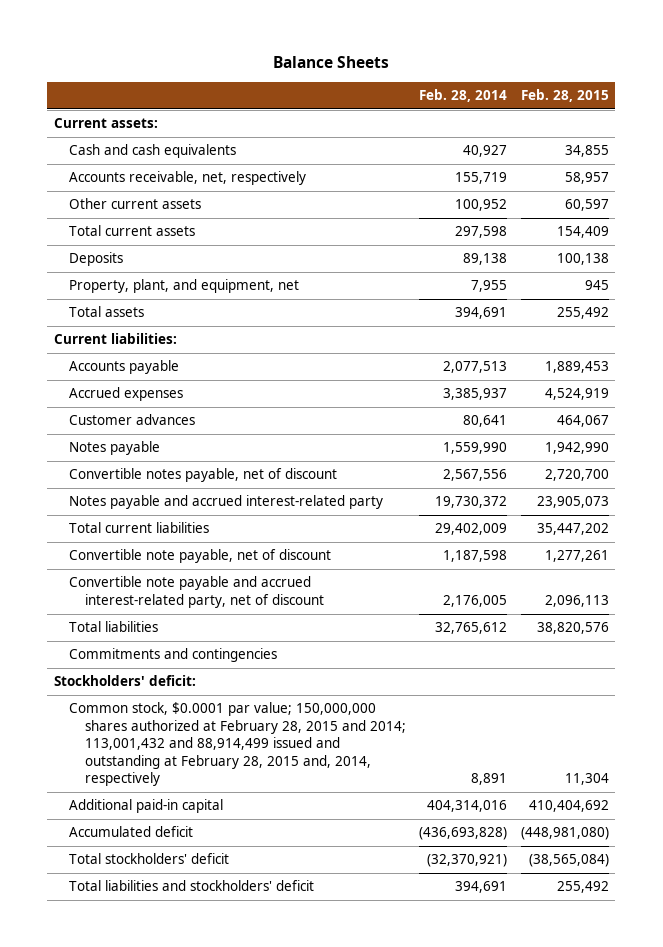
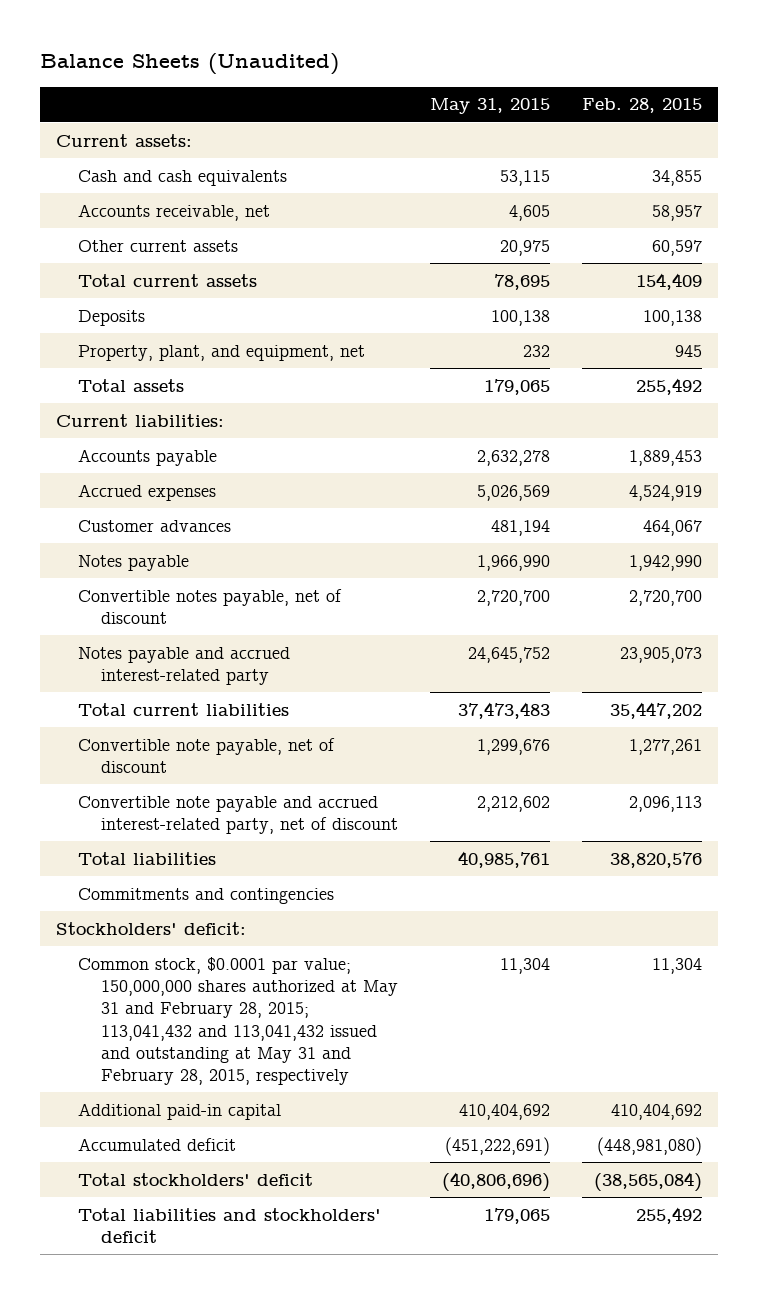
[273,56,390,69] Balance Sheets -> [40,53,340,76] Balance Sheets (Unaudited)
[419,88,508,102] Feb. 28, 2014 -> none
none -> [429,98,550,115] May 31, 2015
[69,171,307,186] Accounts receivable, net, respectively -> [78,203,271,221] Accounts receivable, net
[69,702,406,787] Common stock, $0.0001 par value; 150,000,000 shares authorized at February 28, 2015 and 2014; 113,001,432 and 88,914,499 issued and outstanding at February 28, 2015 and, 2014, respectively -> [78,956,398,1085] Common stock, $0.0001 par value; 150,000,000 shares authorized at May 31 and February 28, 2015; 113,041,432 and 113,041,432 issued and outstanding at May 31 and February 28, 2015, respectively

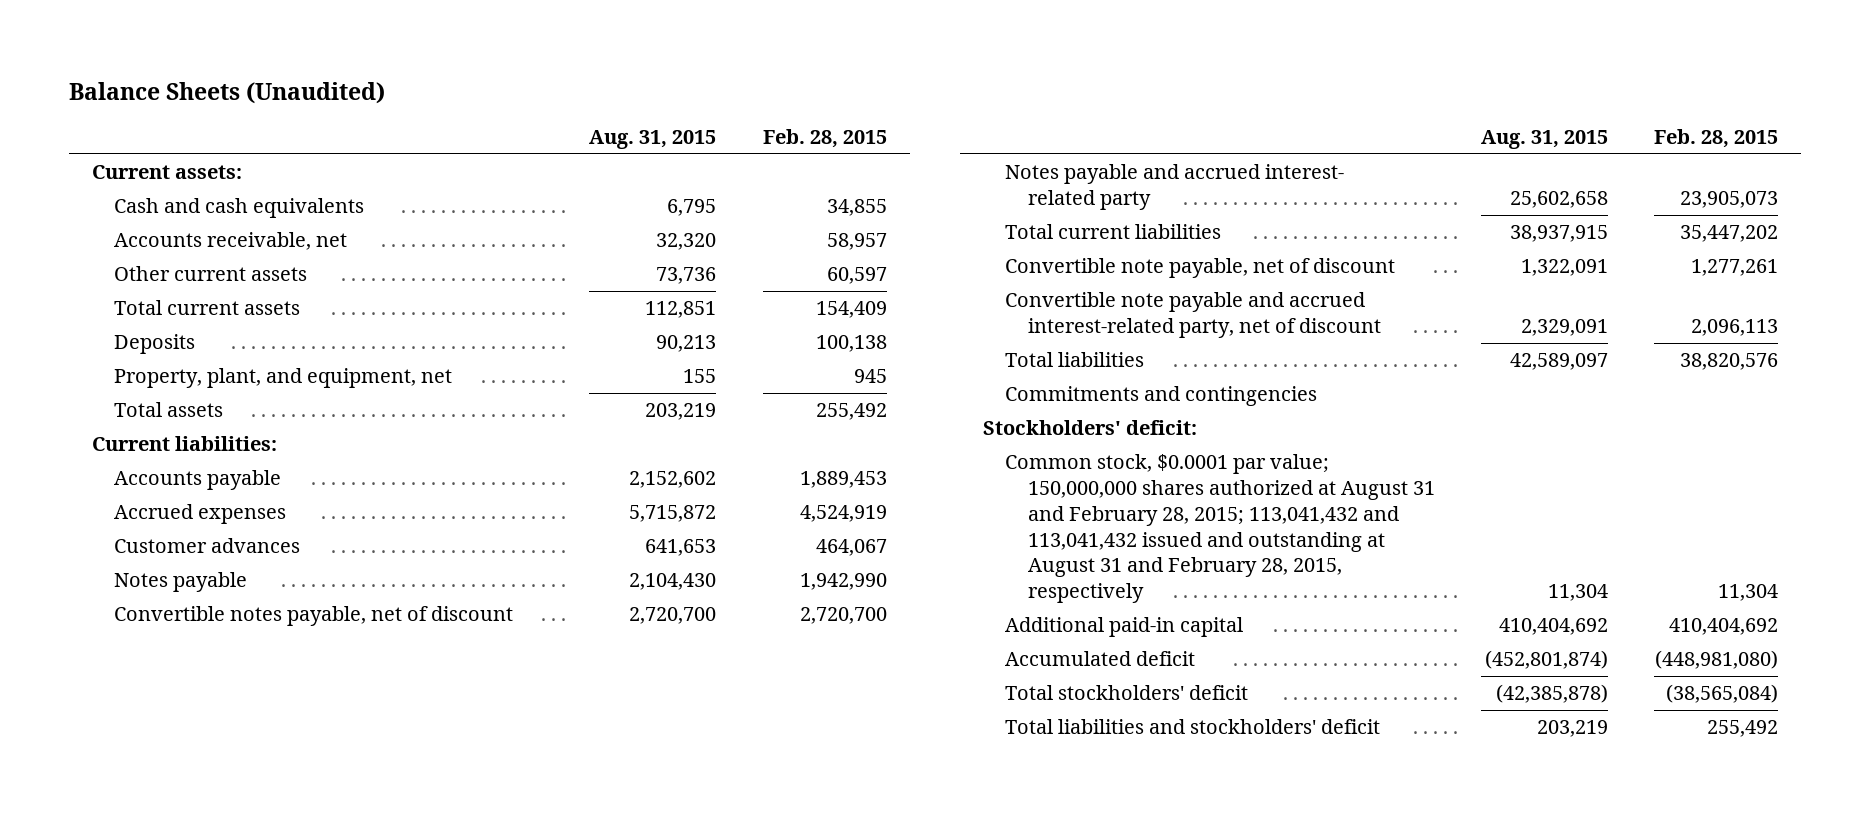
[429,98,550,115] May 31, 2015 -> none
none -> [589,129,717,149] Aug. 31, 2015
[78,646,291,686] Notes payable and accrued interest-related party -> [1005,164,1345,210] Notes payable and accrued interest- related party
[78,956,398,1085] Common stock, $0.0001 par value; 150,000,000 shares authorized at May 31 and February 28, 2015; 113,041,432 and 113,041,432 issued and outstanding at May 31 and February 28, 2015, respectively -> [1005,454,1435,604] Common stock, $0.0001 par value; 150,000,000 shares authorized at August 31 and February 28, 2015; 113,041,432 and 113,041,432 issued and outstanding at August 31 and February 28, 2015, respectively

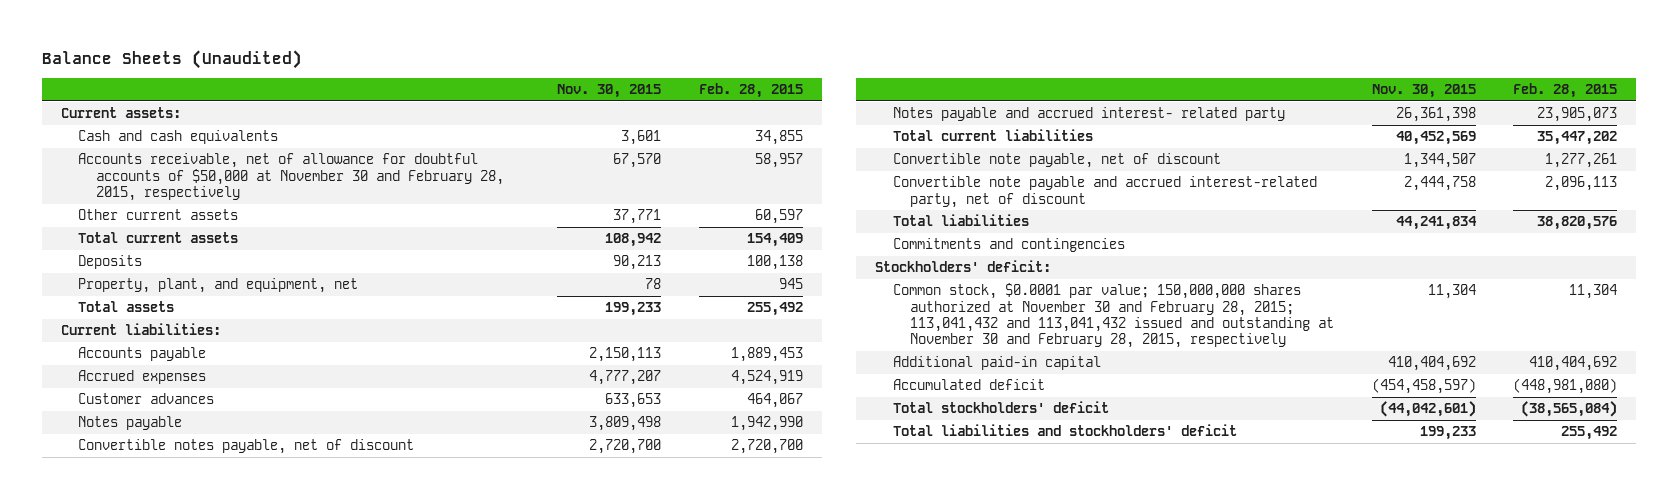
[589,129,717,149] Aug. 31, 2015 -> none
none -> [557,83,662,98] Nov. 30, 2015
[113,232,347,251] Accounts receivable, net -> [78,153,504,201] Accounts receivable, net of allowance for doubtful accounts of $50,000 at November 30 and February 28, 2015, respectively
[1005,454,1435,604] Common stock, $0.0001 par value; 150,000,000 shares authorized at August 31 and February 28, 2015; 113,041,432 and 113,041,432 issued and outstanding at August 31 and February 28, 2015, respectively -> [892,283,1334,349] Common stock, $0.0001 par value; 150,000,000 shares authorized at November 30 and February 28, 2015; 113,041,432 and 113,041,432 issued and outstanding at November 30 and February 28, 2015, respectively

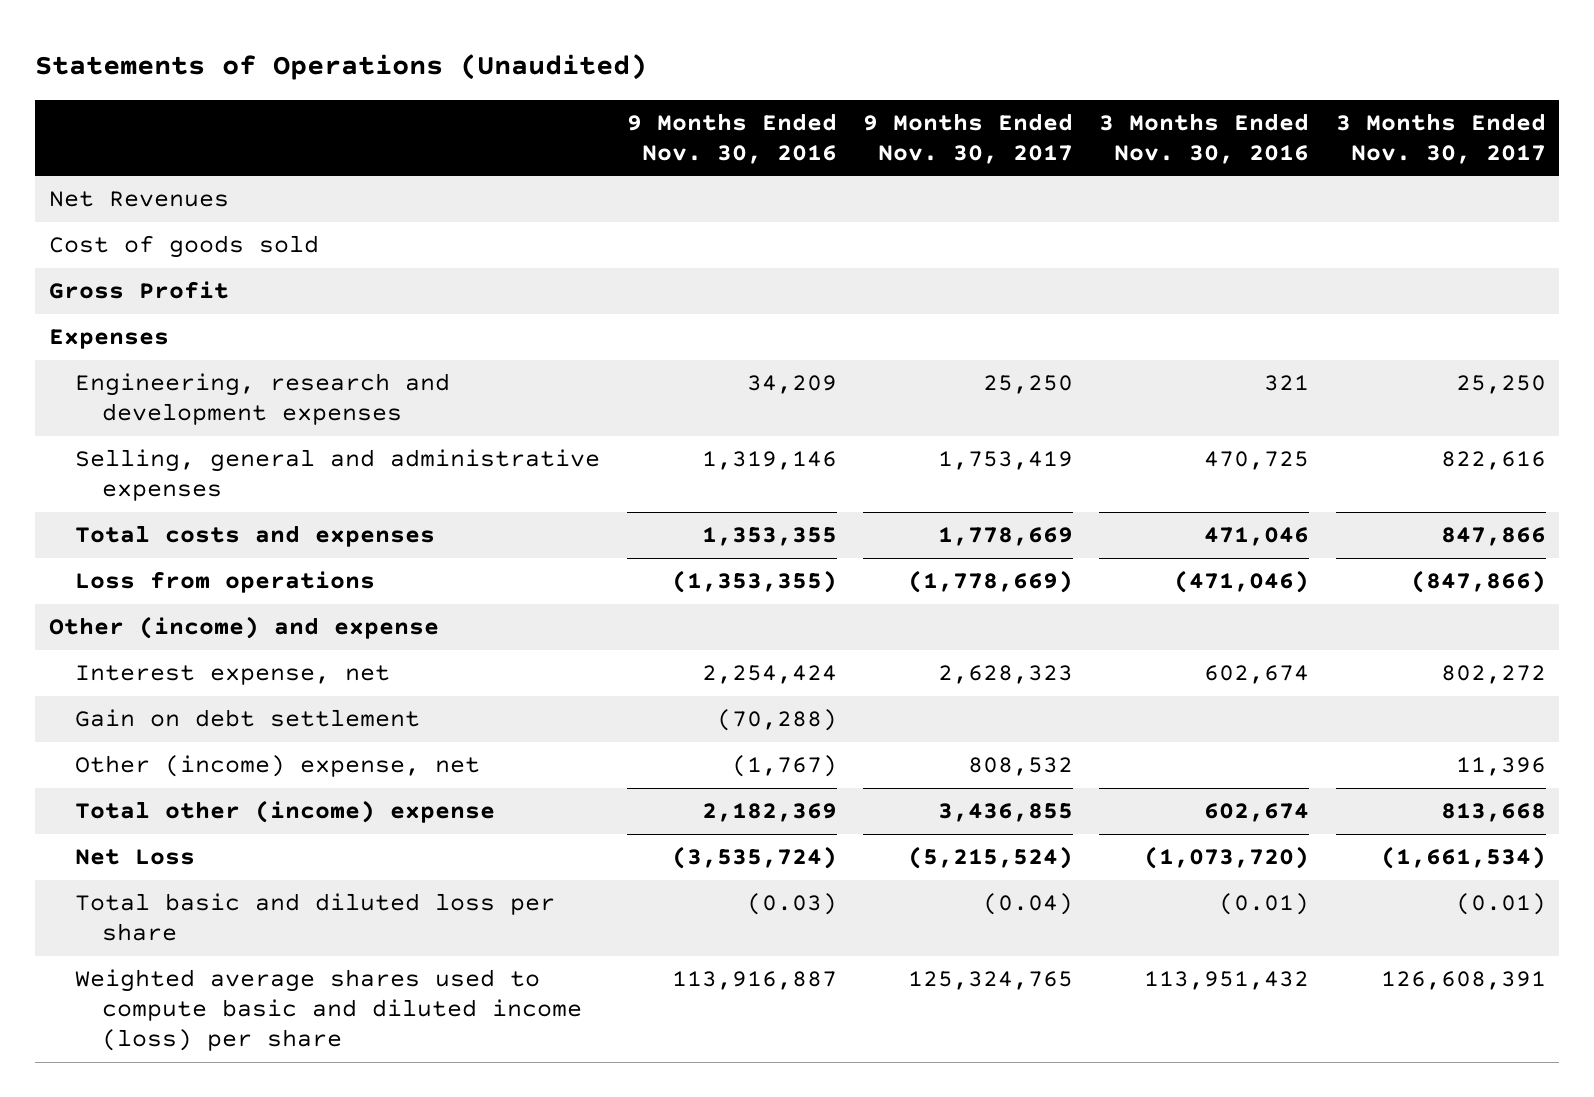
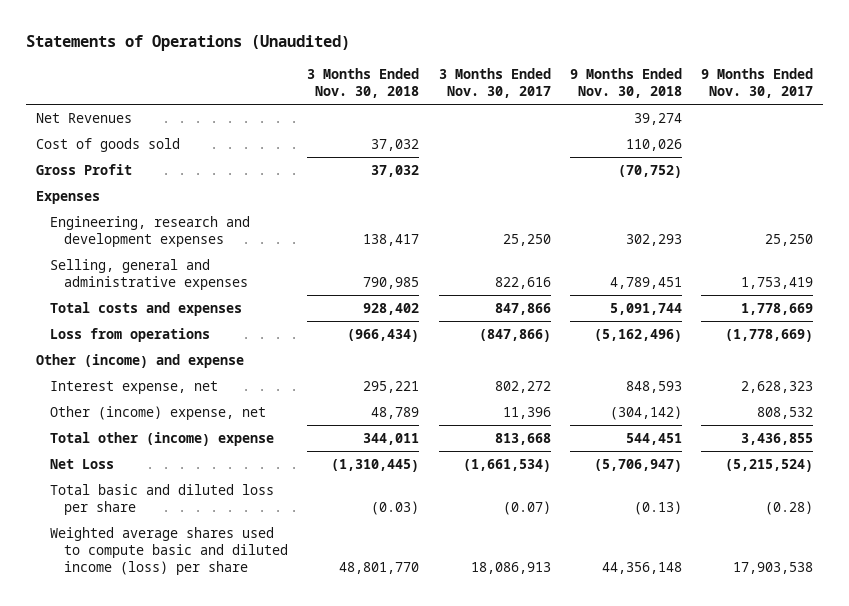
[626,113,837,164] 9 Months Ended Nov. 30, 2016 -> none
[1099,113,1310,164] 3 Months Ended Nov. 30, 2016 -> none
none -> [307,67,420,98] 3 Months Ended Nov. 30, 2018
none -> [570,67,683,98] 9 Months Ended Nov. 30, 2018
[75,709,421,728] Gain on debt settlement -> none
[983,893,1074,916] (0.04) -> [765,500,814,515] (0.28)
[1455,893,1546,916] (0.01) -> [502,500,551,515] (0.07)
[908,971,1074,991] 125,324,765 -> [733,561,814,574] 17,903,538
[1380,971,1546,991] 126,608,391 -> [470,561,551,574] 18,086,913

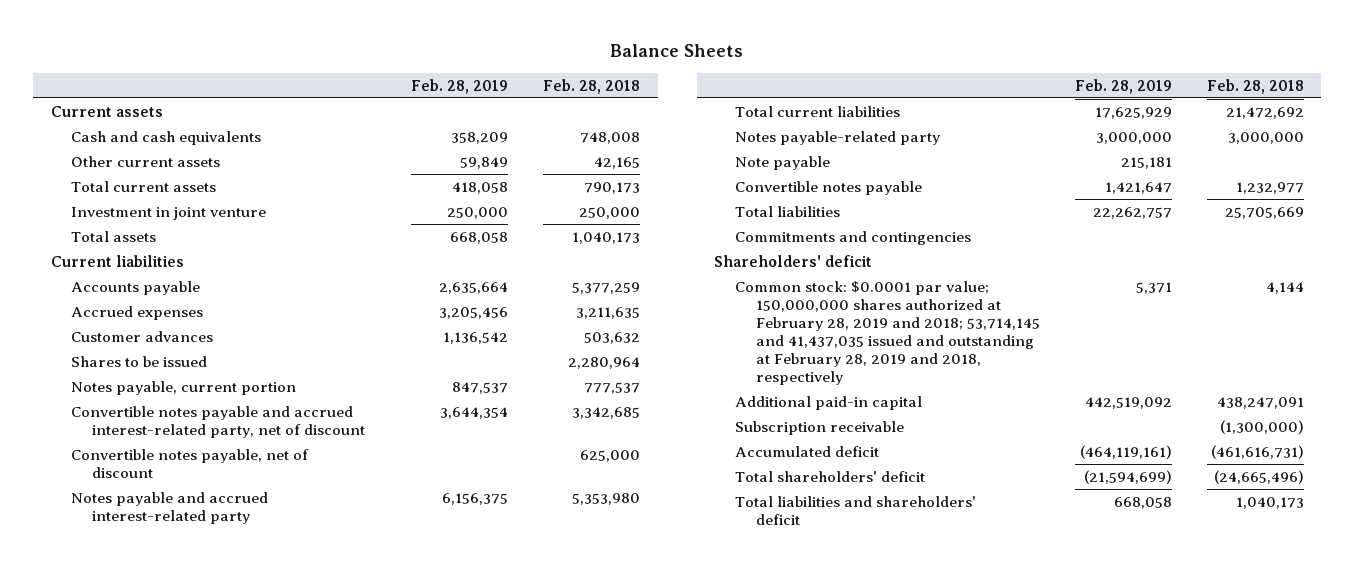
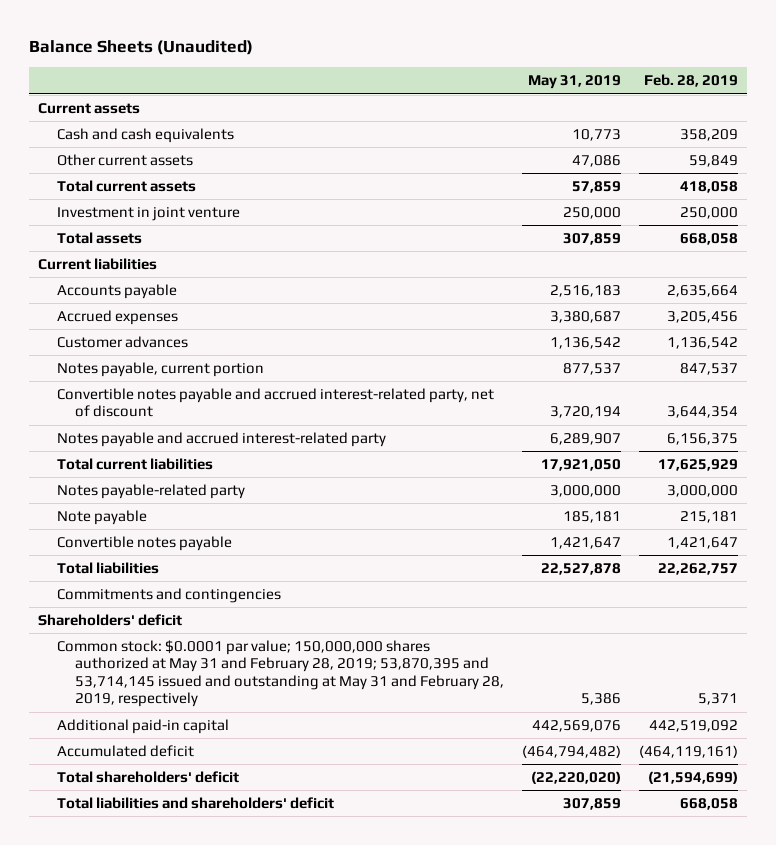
[610,44,744,58] Balance Sheets -> [29,40,254,56] Balance Sheets (Unaudited)
[543,78,641,94] Feb. 28, 2018 -> none
none -> [527,75,621,90] May 31, 2019
[71,355,208,367] Shares to be issued -> none
[71,448,310,478] Convertible notes payable, net of discount -> none
[735,280,1041,386] Common stock: $0.0001 par value; 150,000,000 shares authorized at February 28, 2019 and 2018; 53,714,145 and 41,437,035 issued and outstanding at February 28, 2019 and 2018, respectively -> [56,640,504,708] Common stock: $0.0001 par value; 150,000,000 shares authorized at May 31 and February 28, 2019; 53,870,395 and 53,714,145 issued and outstanding at May 31 and February 28, 2019, respectively
[735,420,905,435] Subscription receivable -> none

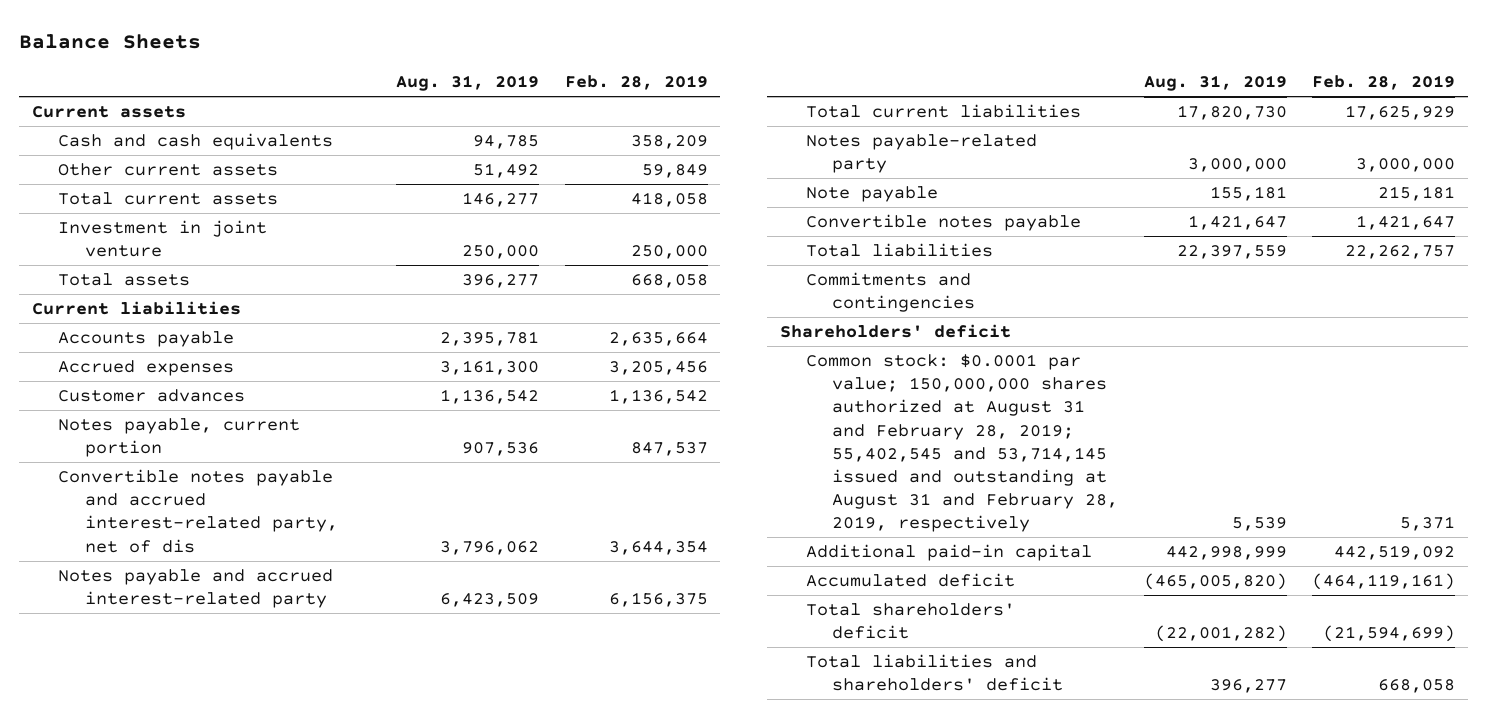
[29,40,254,56] Balance Sheets (Unaudited) -> [19,34,202,50] Balance Sheets
[527,75,621,90] May 31, 2019 -> none
none -> [396,75,540,92] Aug. 31, 2019
[56,388,494,418] Convertible notes payable and accrued interest-related party, net of discount -> [58,469,338,553] Convertible notes payable and accrued interest-related party, net of dis
[56,640,504,708] Common stock: $0.0001 par value; 150,000,000 shares authorized at May 31 and February 28, 2019; 53,870,395 and 53,714,145 issued and outstanding at May 31 and February 28, 2019, respectively -> [806,354,1119,533] Common stock: $0.0001 par value; 150,000,000 shares authorized at August 31 and February 28, 2019; 55,402,545 and 53,714,145 issued and outstanding at August 31 and February 28, 2019, respectively

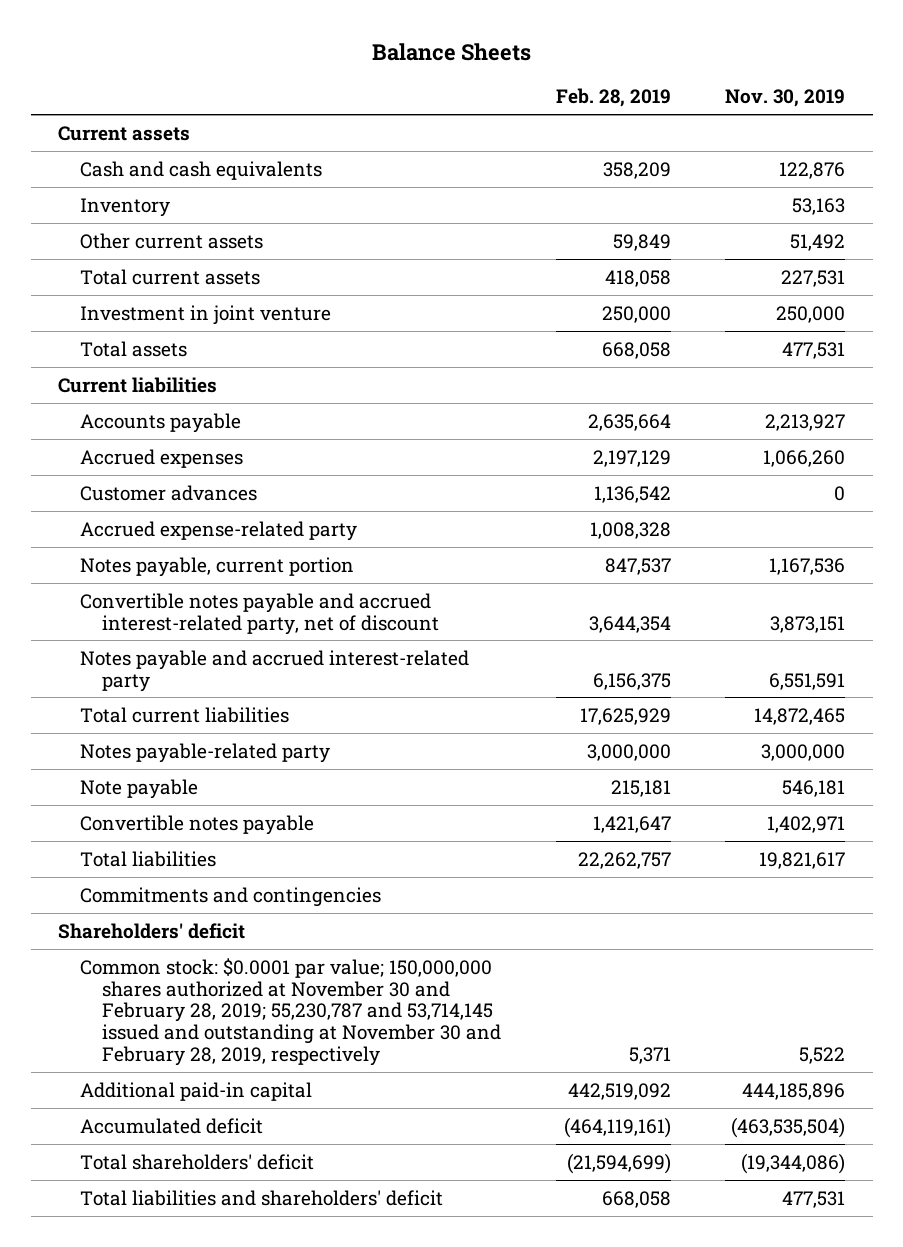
[396,75,540,92] Aug. 31, 2019 -> none
none -> [725,89,846,108] Nov. 30, 2019
none -> [79,197,170,217] Inventory
[608,361,708,376] 3,205,456 -> [592,449,671,467] 2,197,129
none -> [79,520,357,541] Accrued expense-related party
[58,469,338,553] Convertible notes payable and accrued interest-related party, net of dis -> [79,592,439,635] Convertible notes payable and accrued interest-related party, net of discount
[806,354,1119,533] Common stock: $0.0001 par value; 150,000,000 shares authorized at August 31 and February 28, 2019; 55,402,545 and 53,714,145 issued and outstanding at August 31 and February 28, 2019, respectively -> [79,957,501,1067] Common stock: $0.0001 par value; 150,000,000 shares authorized at November 30 and February 28, 2019; 55,230,787 and 53,714,145 issued and outstanding at November 30 and February 28, 2019, respectively

